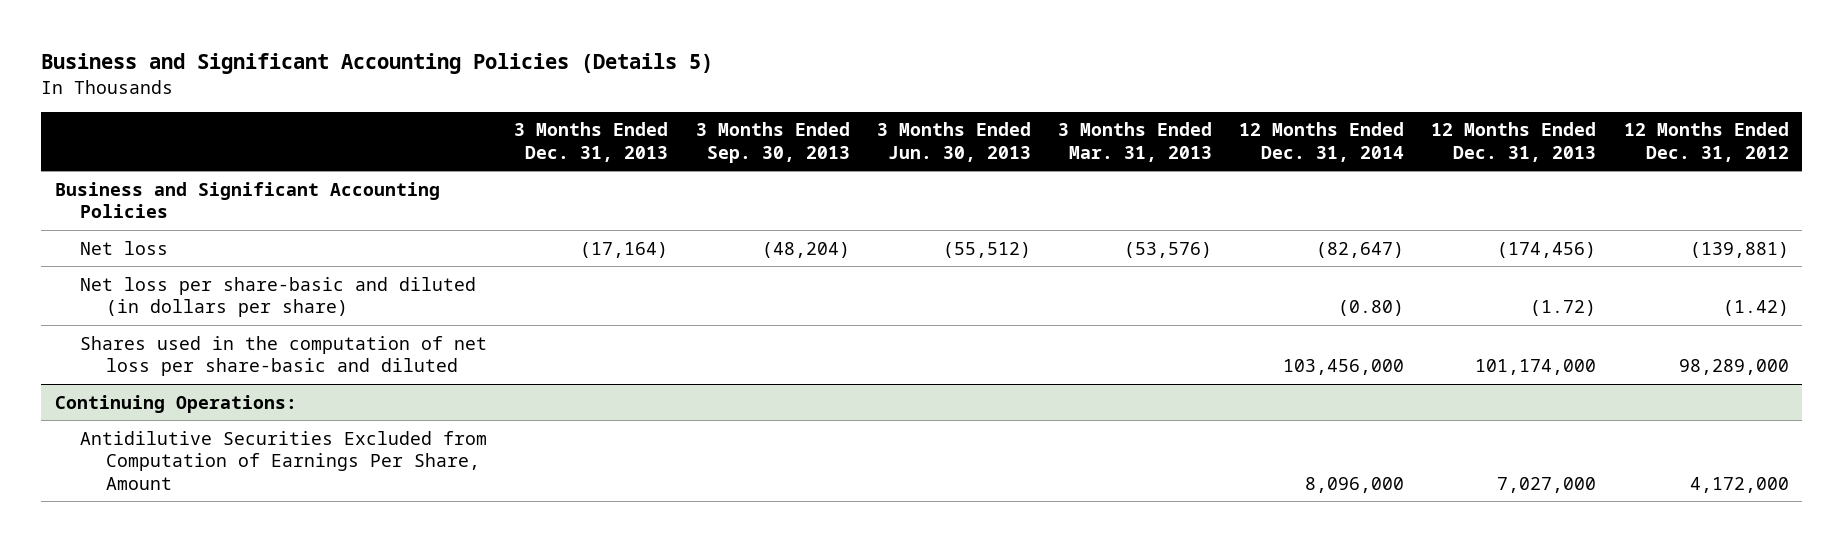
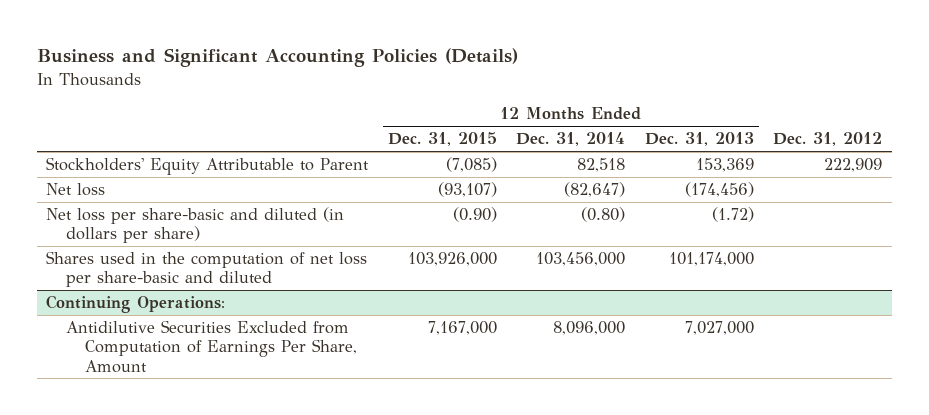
[41,53,714,75] Business and Significant Accounting Policies (Details 5) -> [36,48,518,68] Business and Significant Accounting Policies (Details)
[514,122,669,162] 3 Months Ended Dec. 31, 2013 -> none
[695,122,850,163] 3 Months Ended Sep. 30, 2013 -> none
[876,122,1031,162] 3 Months Ended Jun. 30, 2013 -> none
[1058,122,1213,162] 3 Months Ended Mar. 31, 2013 -> none
[1623,122,1789,162] 12 Months Ended Dec. 31, 2012 -> none
none -> [387,132,497,147] Dec. 31, 2015
none -> [773,132,883,147] Dec. 31, 2012
[54,181,440,219] Business and Significant Accounting Policies -> none
none -> [46,157,370,176] Stockholders' Equity Attributable to Parent

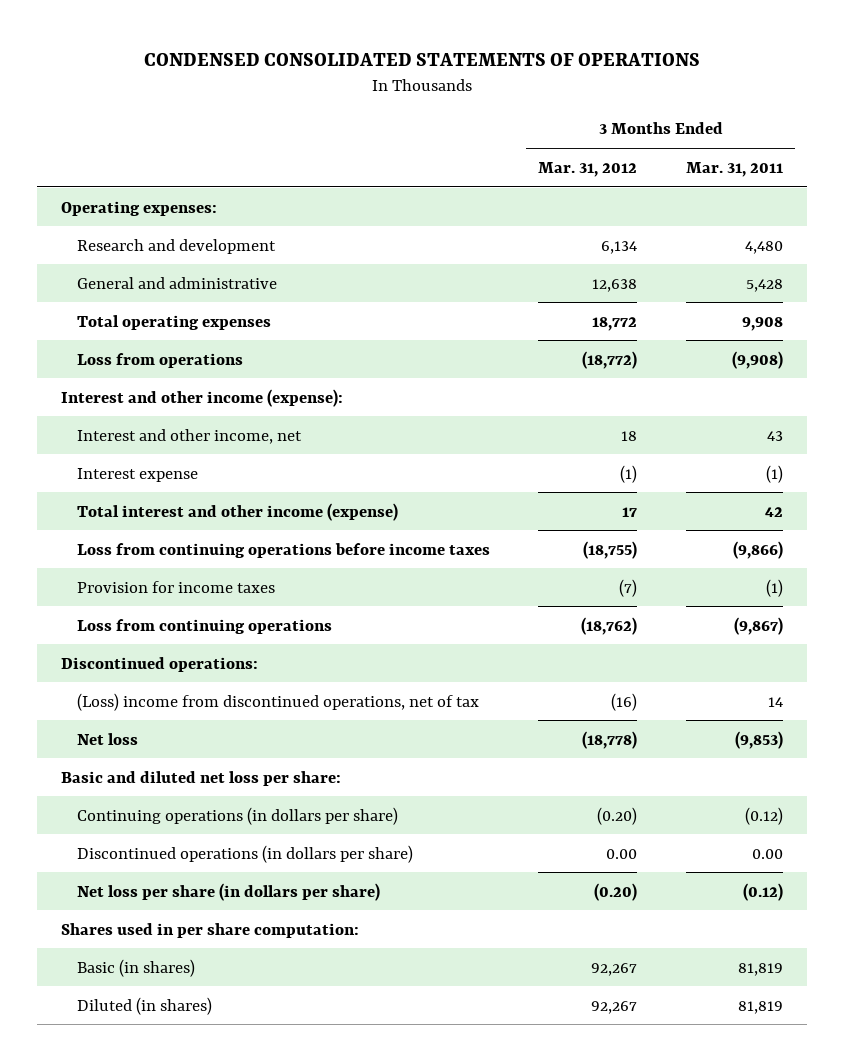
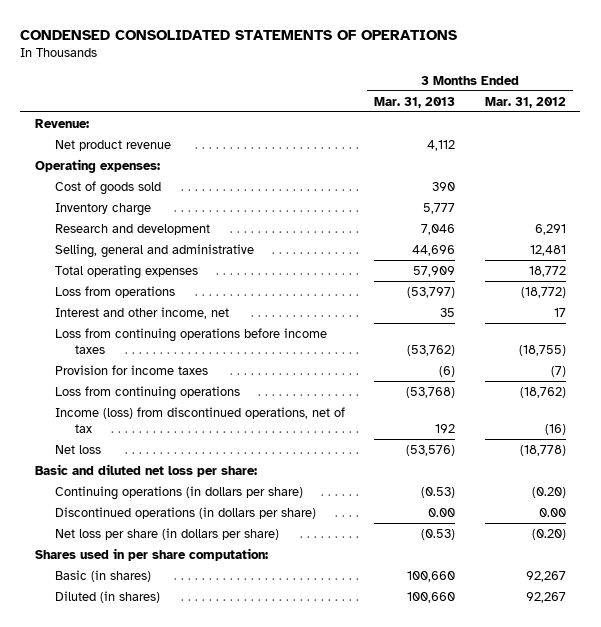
[685,161,783,177] Mar. 31, 2011 -> none
none -> [374,96,456,108] Mar. 31, 2013
none -> [34,118,89,128] Revenue:
none -> [54,139,171,151] Net product revenue
none -> [54,180,161,195] Cost of goods sold
none -> [54,202,151,216] Inventory charge
[601,240,638,254] 6,134 -> [534,223,566,235] 6,291
[76,276,277,289] General and administrative -> [54,243,254,258] Selling, general and administrative
[592,278,638,292] 12,638 -> [529,244,566,256] 12,481
[61,388,344,407] Interest and other income (expense): -> none
[76,467,198,482] Interest expense -> none
[76,502,398,521] Total interest and other income (expense) -> none
[621,430,638,441] 18 -> [553,307,566,317] 17
[61,656,259,672] Discontinued operations: -> none
[76,692,479,711] (Loss) income from discontinued operations, net of tax -> [54,406,345,434] Income (loss) from discontinued operations, net of tax

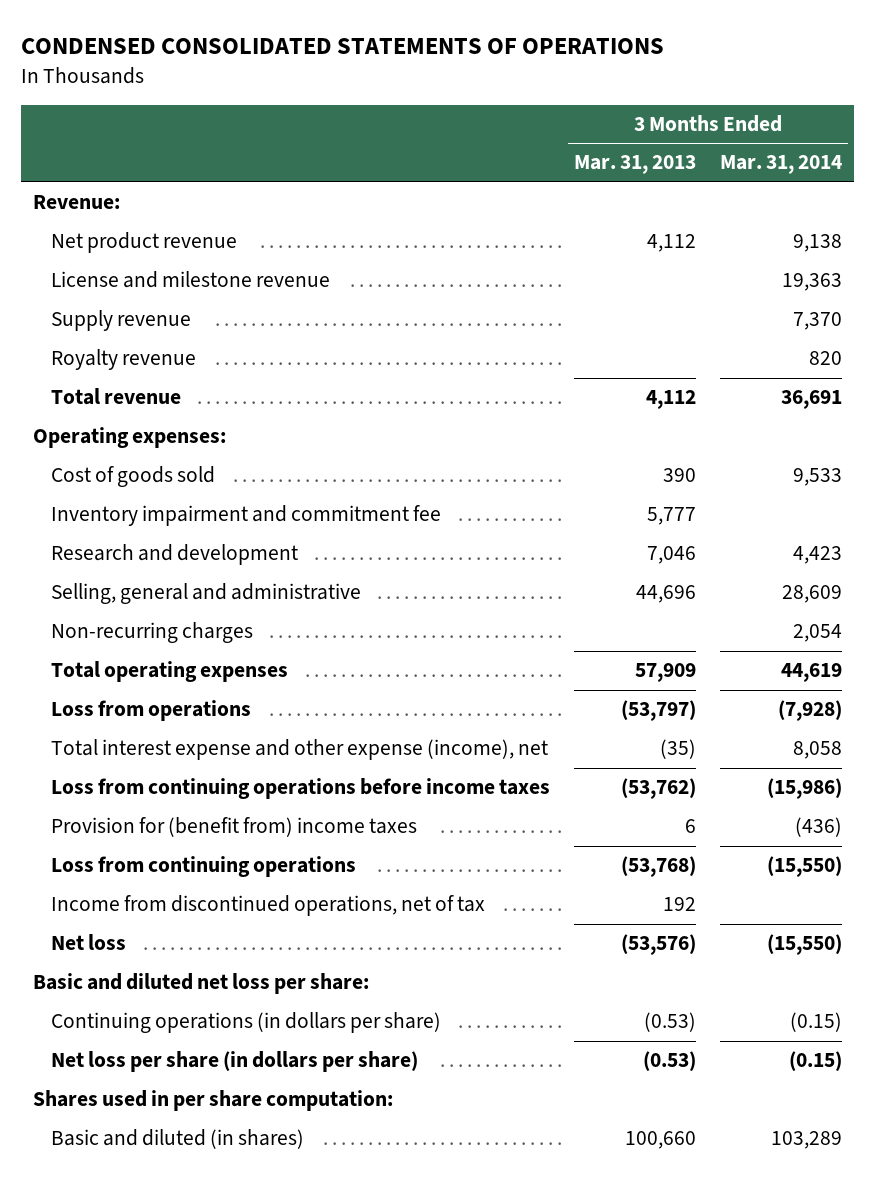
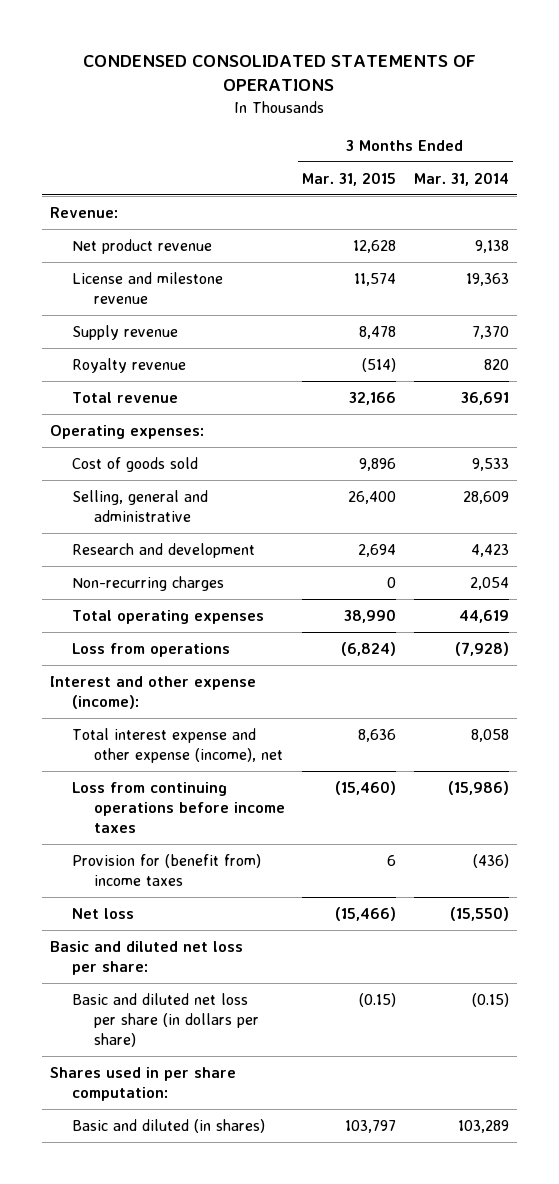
[574,155,697,175] Mar. 31, 2013 -> none
none -> [302,171,397,186] Mar. 31, 2015
[51,505,442,527] Inventory impairment and commitment fee -> none
[51,544,299,566] Research and development -> [72,542,256,558] Research and development
none -> [50,675,257,710] Interest and other expense (income):
[51,856,357,878] Loss from continuing operations -> none
[51,895,486,917] Income from discontinued operations, net of tax -> none
[51,1012,442,1034] Continuing operations (in dollars per share) -> none
[51,1051,419,1073] Net loss per share (in dollars per share) -> [72,992,260,1048] Basic and diluted net loss per share (in dollars per share)

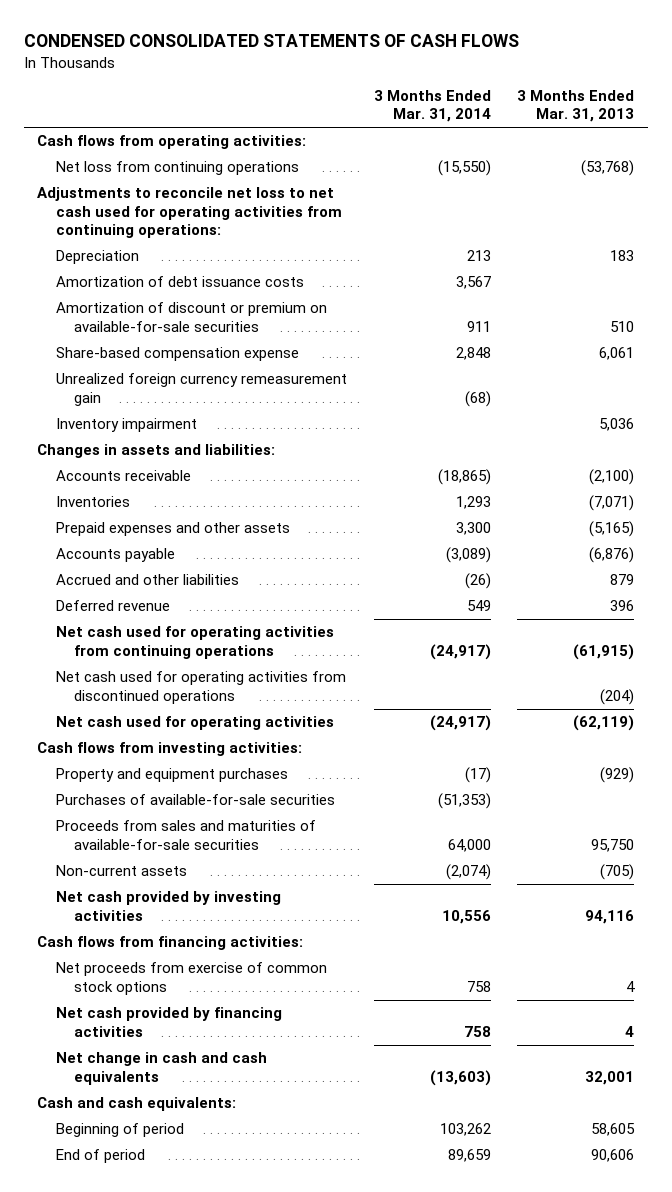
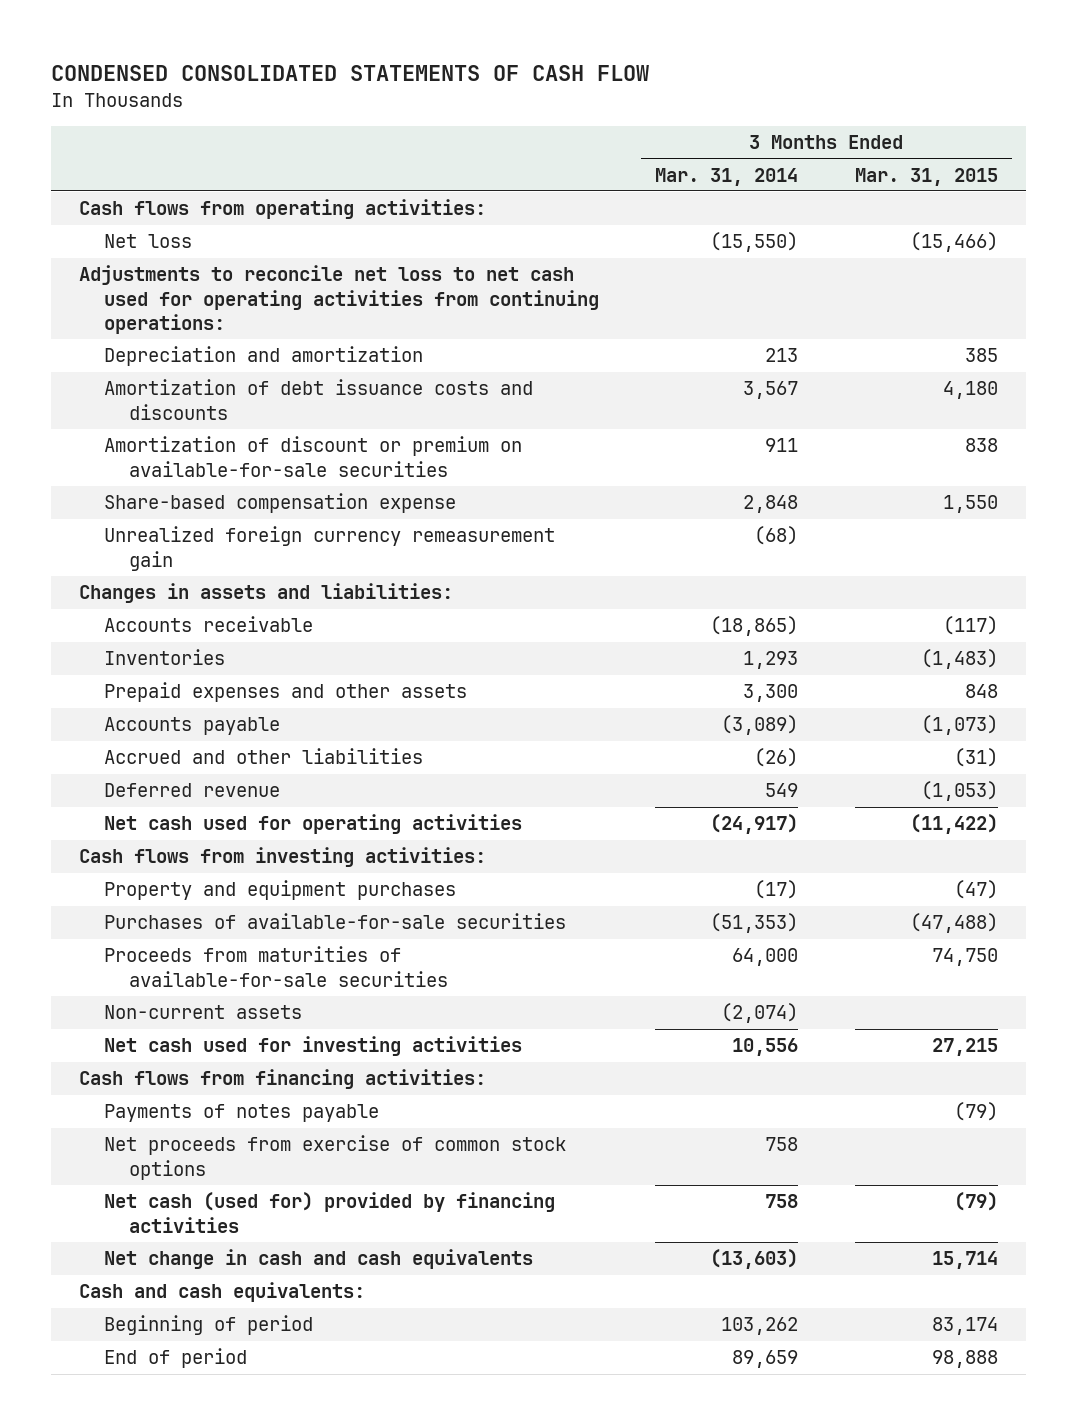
[24,34,520,48] CONDENSED CONSOLIDATED STATEMENTS OF CASH FLOWS -> [51,64,650,81] CONDENSED CONSOLIDATED STATEMENTS OF CASH FLOW
[517,90,635,123] 3 Months Ended Mar. 31, 2013 -> none
none -> [854,167,998,186] Mar. 31, 2015
[55,161,299,176] Net loss from continuing operations -> [104,234,193,249] Net loss
[55,250,139,265] Depreciation -> [104,346,424,367] Depreciation and amortization
[55,276,304,288] Amortization of debt issuance costs -> [104,379,534,420] Amortization of debt issuance costs and discounts
[55,418,197,433] Inventory impairment -> none
[55,626,334,659] Net cash used for operating activities from continuing operations -> none
[55,671,346,704] Net cash used for operating activities from discontinued operations -> none
[55,820,316,850] Proceeds from sales and maturities of available-for-sale securities -> [104,946,448,987] Proceeds from maturities of available-for-sale securities
[55,891,281,921] Net cash provided by investing activities -> [104,1036,523,1057] Net cash used for investing activities
none -> [104,1104,380,1123] Payments of notes payable
[55,1007,282,1037] Net cash provided by financing activities -> [104,1192,556,1233] Net cash (used for) provided by financing activities

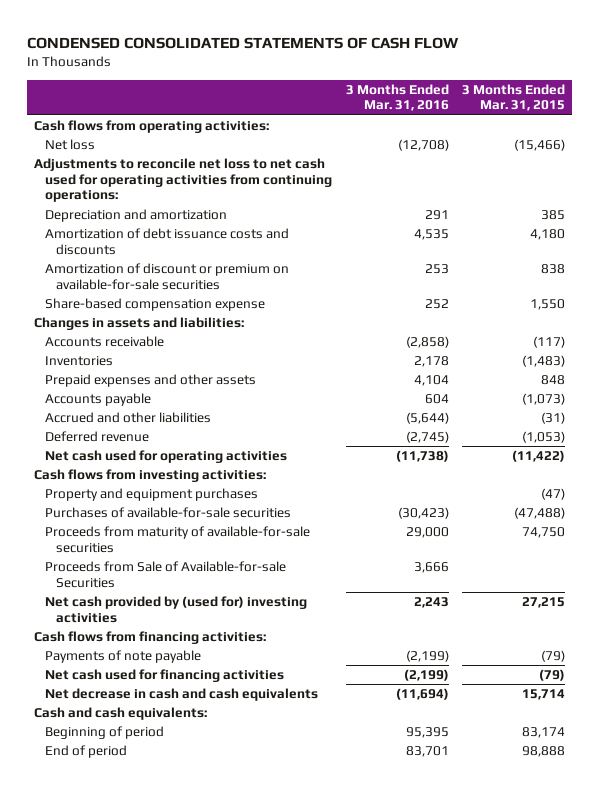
[655,167,799,186] Mar. 31, 2014 -> none
none -> [345,83,449,112] 3 Months Ended Mar. 31, 2016
[104,526,556,571] Unrealized foreign currency remeasurement gain -> none
[104,1005,303,1020] Non-current assets -> none
[104,946,448,987] Proceeds from maturities of available-for-sale securities -> [45,526,311,553] Proceeds from maturity of available-for-sale securities
none -> [45,561,287,588] Proceeds from Sale of Available-for-sale Securities
[104,1036,523,1057] Net cash used for investing activities -> [45,596,308,623] Net cash provided by (used for) investing activities
[104,1135,567,1180] Net proceeds from exercise of common stock options -> none
[104,1104,380,1123] Payments of notes payable -> [45,650,202,664] Payments of note payable
[104,1192,556,1233] Net cash (used for) provided by financing activities -> [45,669,285,683] Net cash used for financing activities
[104,1249,534,1270] Net change in cash and cash equivalents -> [45,688,319,702] Net decrease in cash and cash equivalents

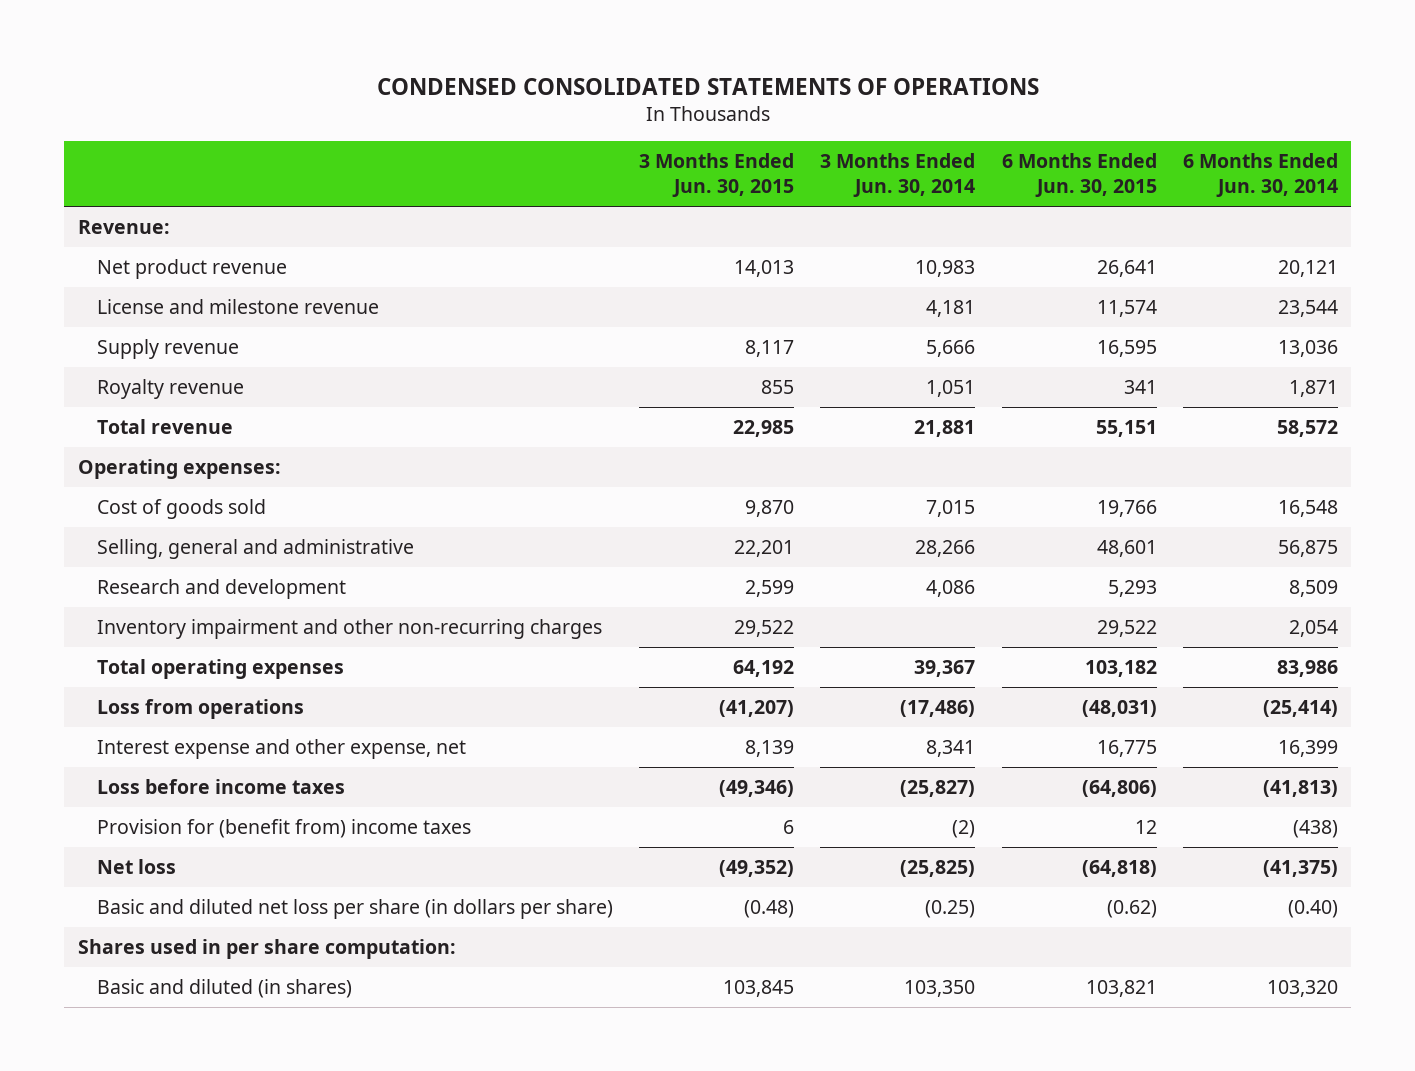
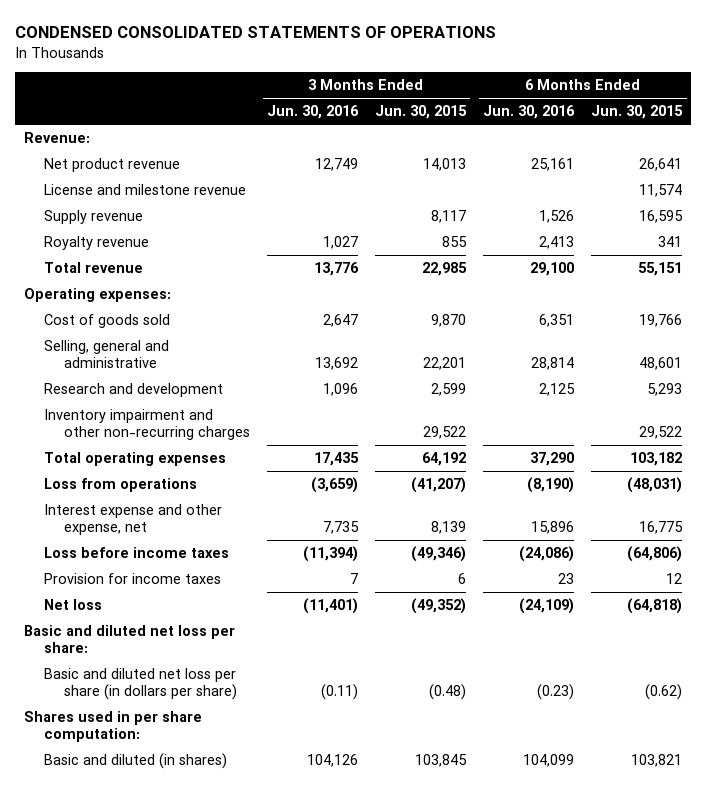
[820,152,976,198] 3 Months Ended Jun. 30, 2014 -> none
[1182,152,1338,198] 6 Months Ended Jun. 30, 2014 -> none
none -> [266,105,359,120] Jun. 30, 2016
none -> [483,105,576,120] Jun. 30, 2016
[96,819,471,839] Provision for (benefit from) income taxes -> [43,573,221,585] Provision for income taxes
none -> [24,625,236,653] Basic and diluted net loss per share:

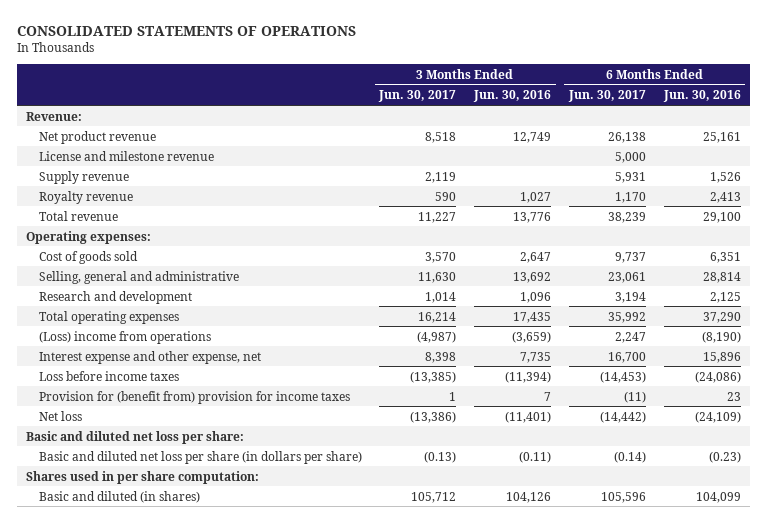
[15,25,497,38] CONDENSED CONSOLIDATED STATEMENTS OF OPERATIONS -> [16,25,356,36] CONSOLIDATED STATEMENTS OF OPERATIONS
[374,105,467,120] Jun. 30, 2015 -> none
[591,105,684,120] Jun. 30, 2015 -> none
none -> [378,90,457,103] Jun. 30, 2017
none -> [567,90,646,103] Jun. 30, 2017
[43,409,250,440] Inventory impairment and other non-recurring charges -> none
[43,478,197,493] Loss from operations -> [38,330,211,344] (Loss) income from operations
[43,573,221,585] Provision for income taxes -> [38,390,350,404] Provision for (benefit from) provision for income taxes

